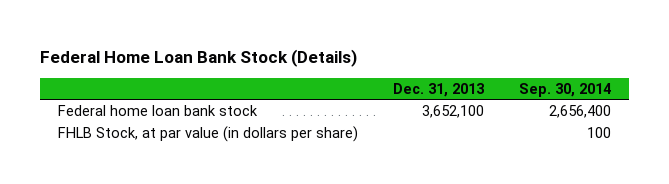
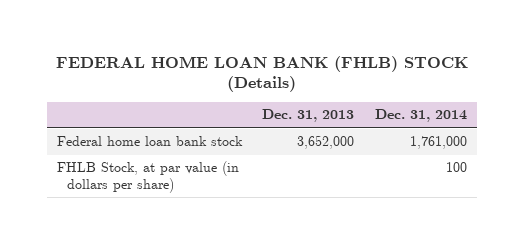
[40,49,358,68] Federal Home Loan Bank Stock (Details) -> [55,55,468,93] FEDERAL HOME LOAN BANK (FHLB) STOCK (Details)
[519,82,612,97] Sep. 30, 2014 -> none
none -> [374,109,467,123] Dec. 31, 2014
[422,105,485,119] 3,652,100 -> [297,135,355,150] 3,652,000

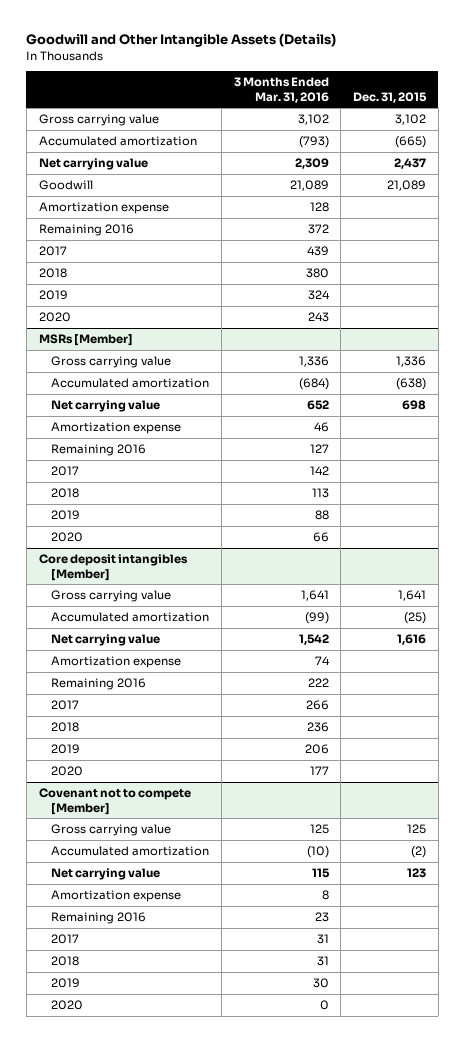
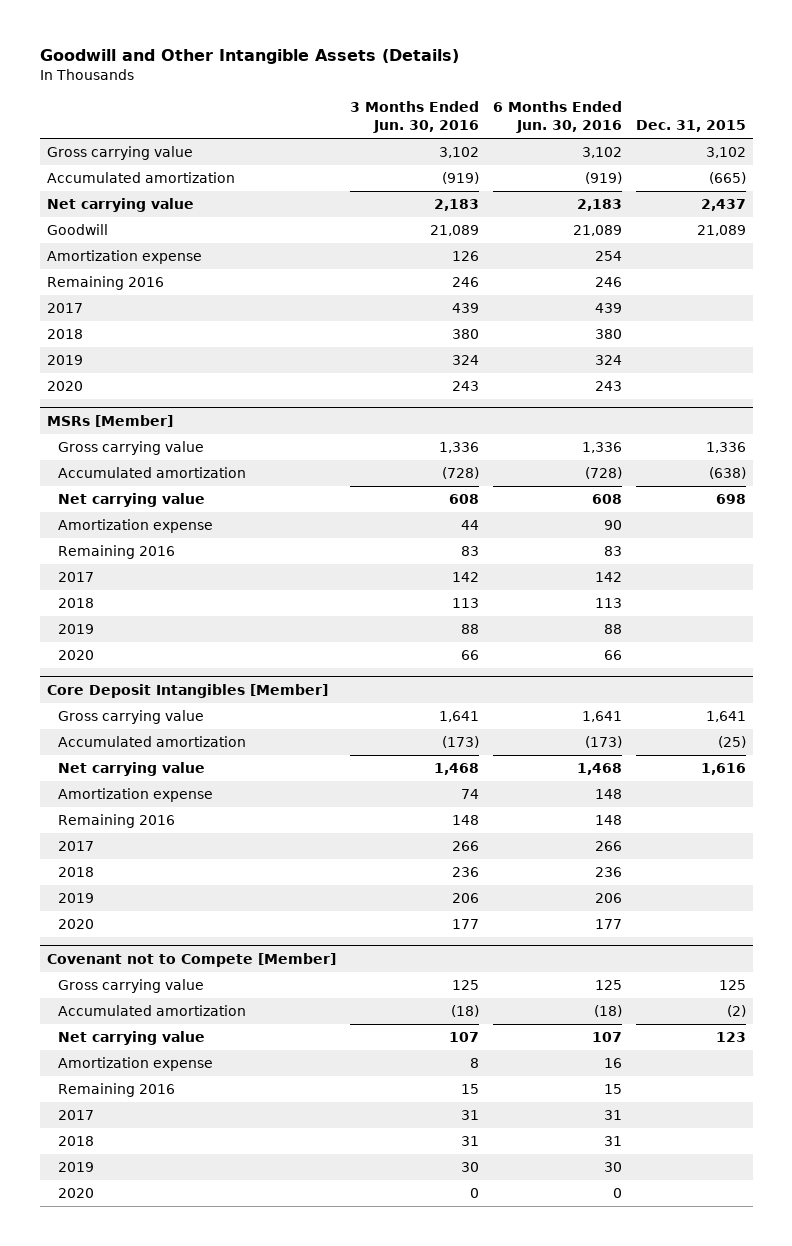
[233,77,329,103] 3 Months Ended Mar. 31, 2016 -> none
none -> [349,100,479,133] 3 Months Ended Jun. 30, 2016
none -> [492,100,622,133] 6 Months Ended Jun. 30, 2016
[38,553,188,581] Core deposit intangibles [Member] -> [46,684,328,699] Core Deposit Intangibles [Member]
[38,787,191,815] Covenant not to compete [Member] -> [46,953,336,968] Covenant not to Compete [Member]

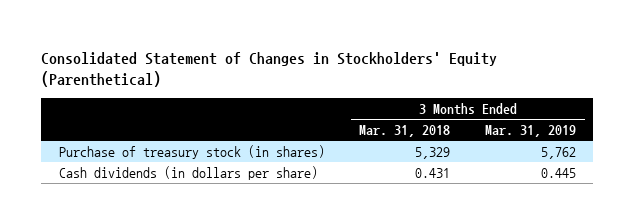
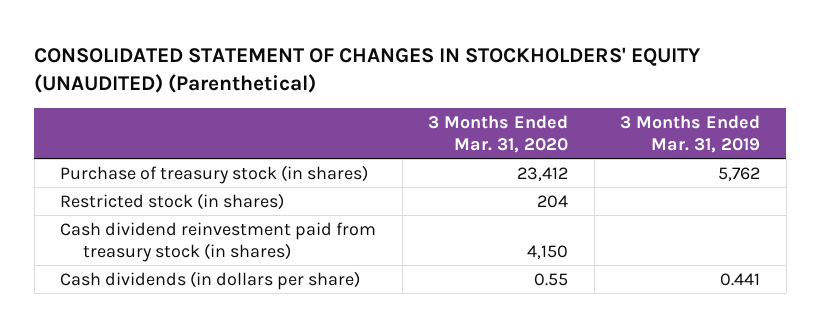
[41,51,498,88] Consolidated Statement of Changes in Stockholders' Equity (Parenthetical) -> [34,47,702,94] CONSOLIDATED STATEMENT OF CHANGES IN STOCKHOLDERS' EQUITY (UNAUDITED) (Parenthetical)
[359,125,451,138] Mar. 31, 2018 -> none
none -> [428,114,569,154] 3 Months Ended Mar. 31, 2020
none -> [60,192,285,210] Restricted stock (in shares)
none -> [60,221,377,263] Cash dividend reinvestment paid from treasury stock (in shares)
[541,167,577,178] 0.445 -> [720,272,761,286] 0.441

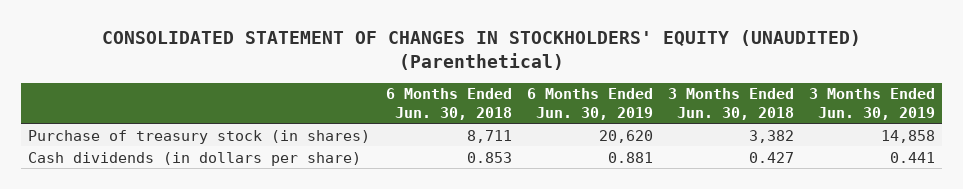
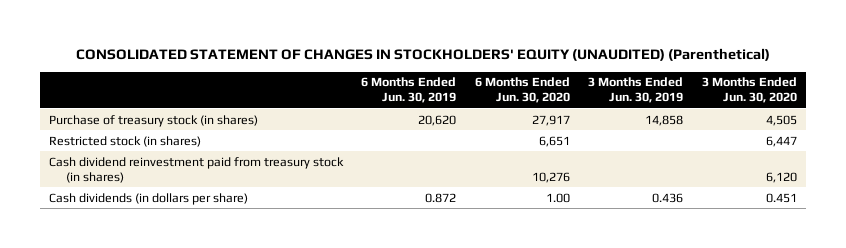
[385,88,512,120] 6 Months Ended Jun. 30, 2018 -> none
[667,88,794,120] 3 Months Ended Jun. 30, 2018 -> none
none -> [474,77,570,104] 6 Months Ended Jun. 30, 2020
none -> [701,77,797,104] 3 Months Ended Jun. 30, 2020
none -> [48,135,201,147] Restricted stock (in shares)
none -> [48,156,344,183] Cash dividend reinvestment paid from treasury stock (in shares)
[607,151,653,163] 0.881 -> [425,192,457,203] 0.872
[889,151,935,163] 0.441 -> [652,192,684,203] 0.436

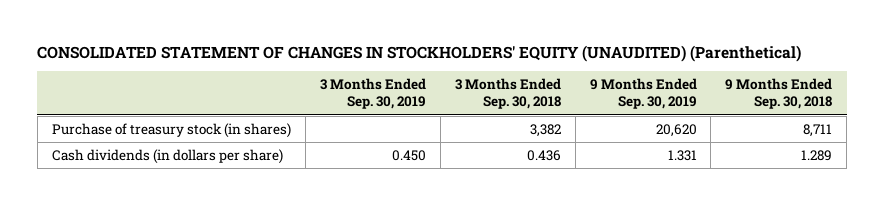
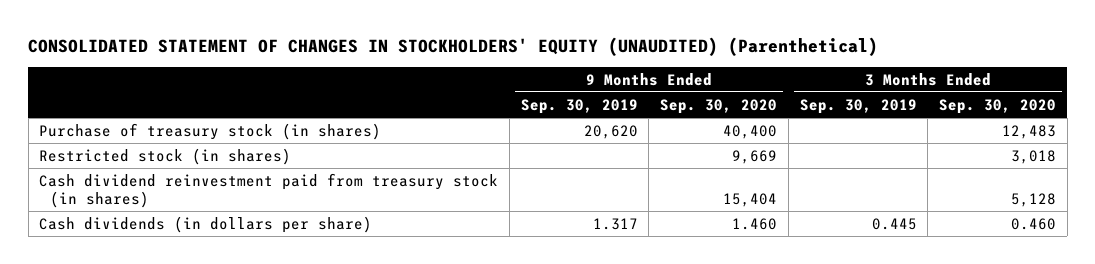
[454,78,561,110] 3 Months Ended Sep. 30, 2018 -> none
[725,78,833,110] 9 Months Ended Sep. 30, 2018 -> none
none -> [660,98,778,114] Sep. 30, 2020
none -> [939,98,1057,114] Sep. 30, 2020
none -> [39,147,292,165] Restricted stock (in shares)
none -> [39,172,499,208] Cash dividend reinvestment paid from treasury stock (in shares)
[391,150,426,162] 0.450 -> [871,217,917,230] 0.445
[667,150,697,162] 1.331 -> [592,217,638,230] 1.317

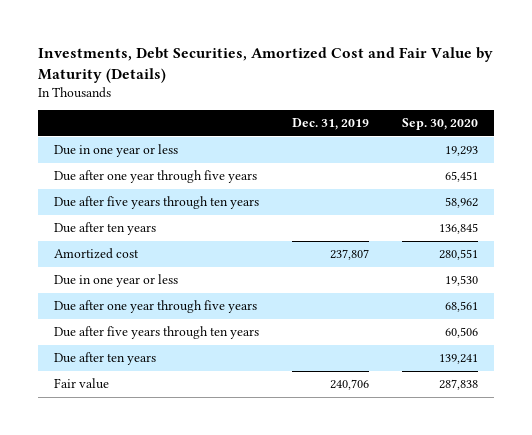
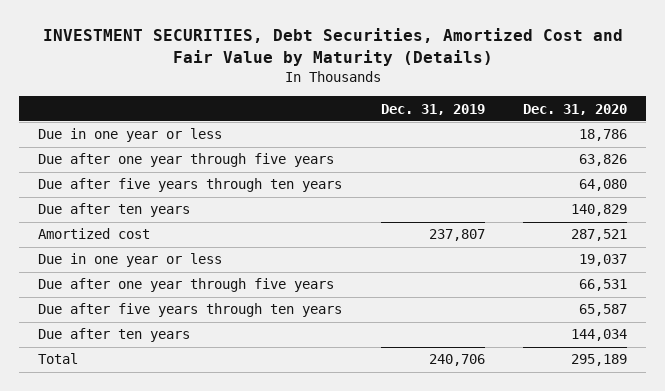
[37,47,493,83] Investments, Debt Securities, Amortized Cost and Fair Value by Maturity (Details) -> [42,28,623,67] INVESTMENT SECURITIES, Debt Securities, Amortized Cost and Fair Value by Maturity (Details)
[401,118,478,131] Sep. 30, 2020 -> none
none -> [523,103,628,115] Dec. 31, 2020
[53,378,109,390] Fair value -> [38,353,79,365] Total

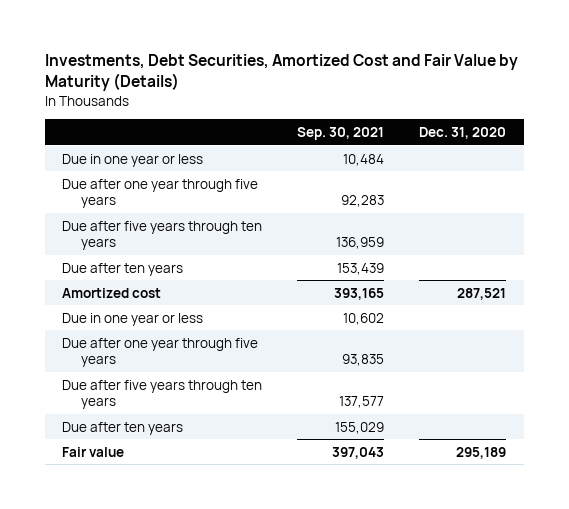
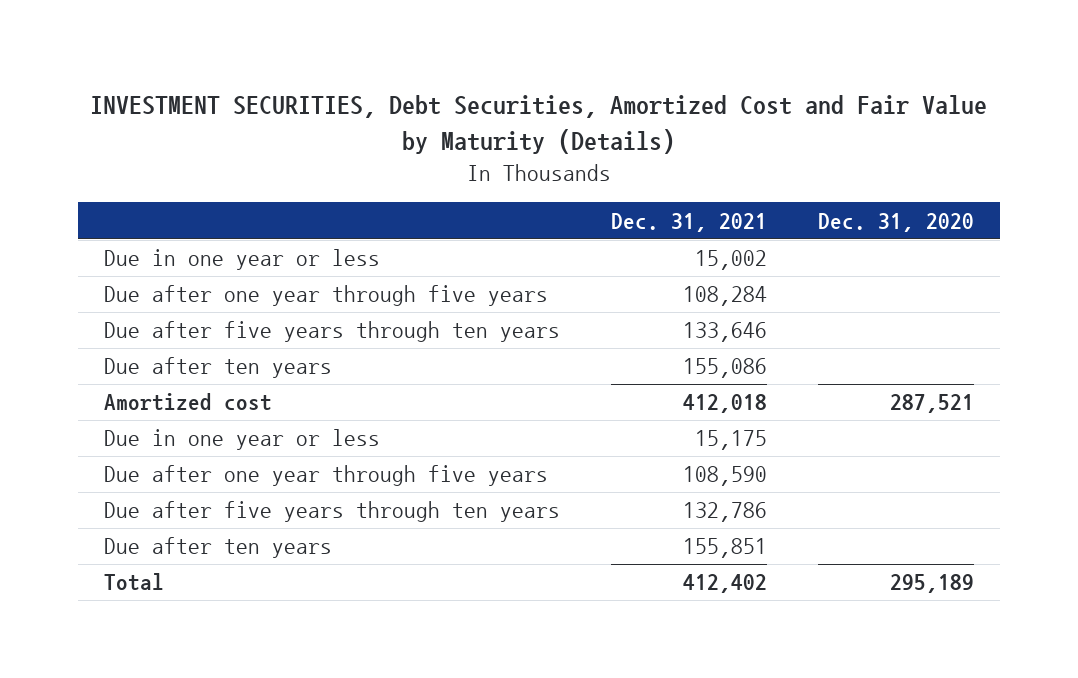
[44,53,518,92] Investments, Debt Securities, Amortized Cost and Fair Value by Maturity (Details) -> [89,95,987,154] INVESTMENT SECURITIES, Debt Securities, Amortized Cost and Fair Value by Maturity (Details)
[297,126,385,140] Sep. 30, 2021 -> none
none -> [610,212,767,232] Dec. 31, 2021
[62,446,125,457] Fair value -> [103,573,164,592] Total

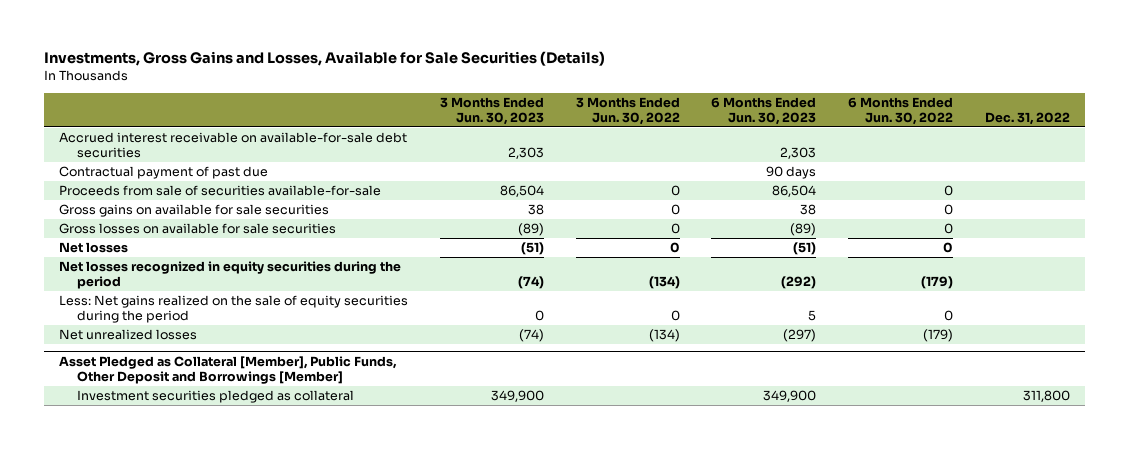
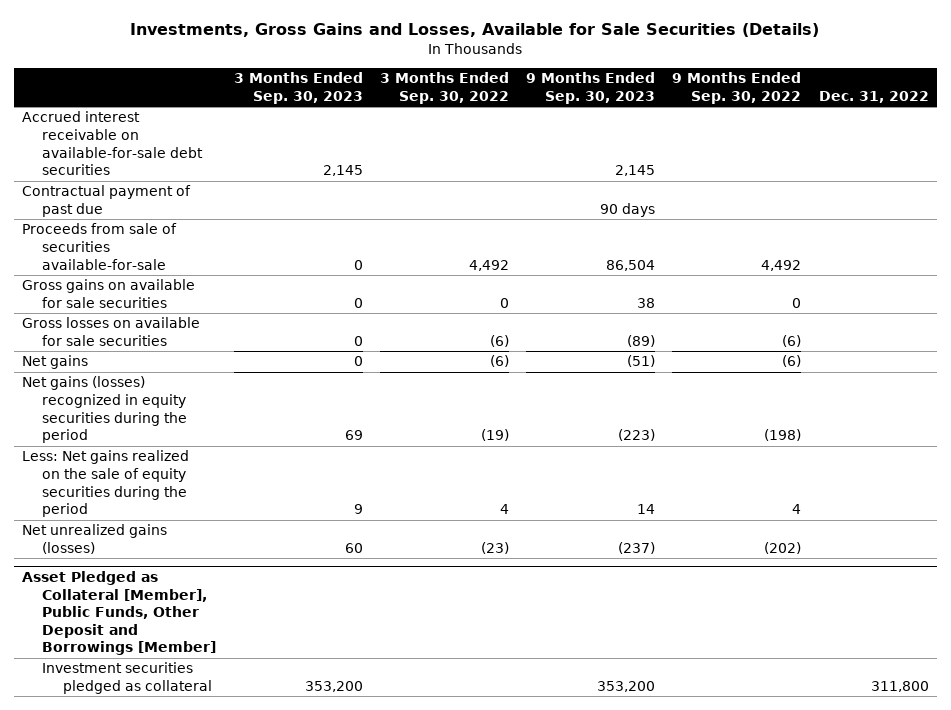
[440,97,545,126] 3 Months Ended Jun. 30, 2023 -> none
[575,97,680,126] 3 Months Ended Jun. 30, 2022 -> none
[711,97,817,126] 6 Months Ended Jun. 30, 2023 -> none
[848,97,954,126] 6 Months Ended Jun. 30, 2022 -> none
none -> [233,72,363,104] 3 Months Ended Sep. 30, 2023
none -> [379,72,509,104] 3 Months Ended Sep. 30, 2022
none -> [526,72,656,104] 9 Months Ended Sep. 30, 2023
none -> [672,72,802,104] 9 Months Ended Sep. 30, 2022
[59,242,129,254] Net losses -> [22,355,89,370] Net gains
[59,261,402,290] Net losses recognized in equity securities during the period -> [22,376,188,444] Net gains (losses) recognized in equity securities during the period
[59,329,198,341] Net unrealized losses -> [22,524,168,555] Net unrealized gains (losses)

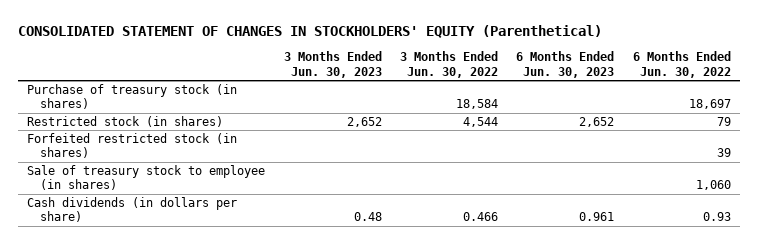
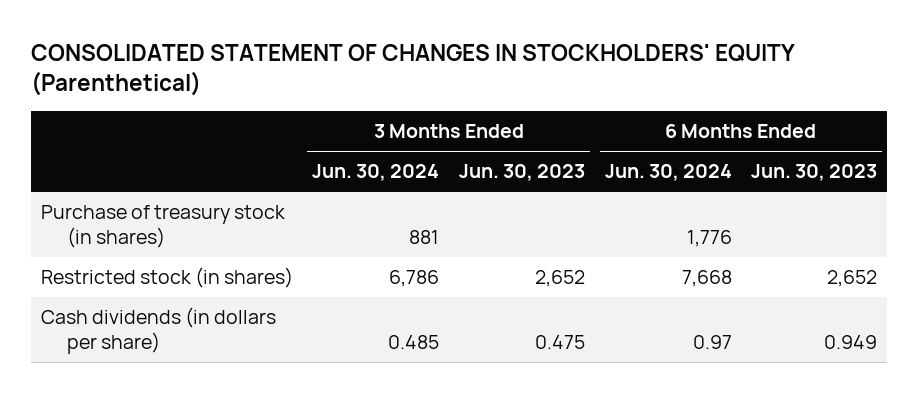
[399,51,498,78] 3 Months Ended Jun. 30, 2022 -> none
[632,51,731,78] 6 Months Ended Jun. 30, 2022 -> none
none -> [312,164,440,182] Jun. 30, 2024
none -> [604,164,732,182] Jun. 30, 2024
[27,133,238,159] Forfeited restricted stock (in shares) -> none
[27,165,266,191] Sale of treasury stock to employee (in shares) -> none
[353,212,382,222] 0.48 -> [535,335,586,350] 0.475
[579,212,615,222] 0.961 -> [824,335,878,350] 0.949

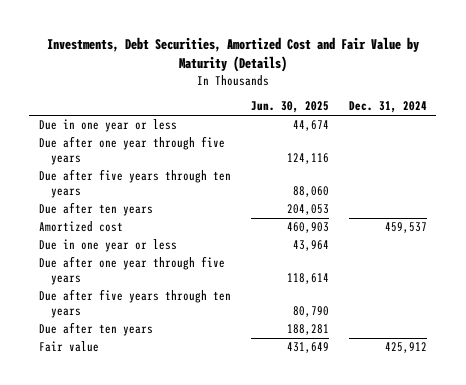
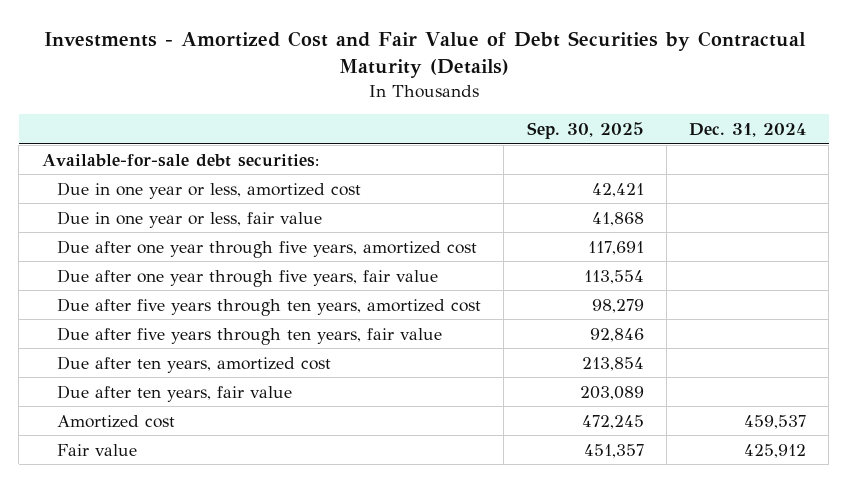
[46,36,419,72] Investments, Debt Securities, Amortized Cost and Fair Value by Maturity (Details) -> [43,31,806,79] Investments - Amortized Cost and Fair Value of Debt Securities by Contractual Maturity (Details)
[250,101,329,114] Jun. 30, 2025 -> none
none -> [526,122,644,140] Sep. 30, 2025
none -> [41,153,319,167] Available-for-sale debt securities:
[39,119,178,133] Due in one year or less -> [57,181,362,199] Due in one year or less, amortized cost
none -> [57,210,323,228] Due in one year or less, fair value
[39,136,226,166] Due after one year through five years -> [57,239,478,258] Due after one year through five years, amortized cost
none -> [57,268,439,287] Due after one year through five years, fair value
[39,169,232,199] Due after five years through ten years -> [57,297,482,316] Due after five years through ten years, amortized cost
none -> [57,326,443,345] Due after five years through ten years, fair value
[39,202,154,217] Due after ten years -> [57,355,332,373] Due after ten years, amortized cost
none -> [57,384,293,402] Due after ten years, fair value
[39,239,178,253] Due in one year or less -> none
[39,256,226,286] Due after one year through five years -> none
[39,289,232,319] Due after five years through ten years -> none
[39,322,154,337] Due after ten years -> none

